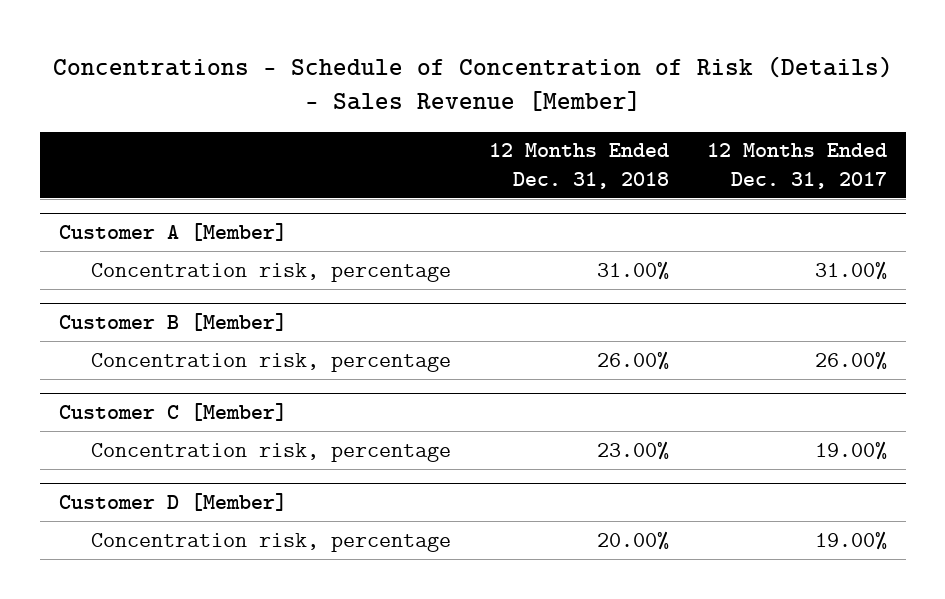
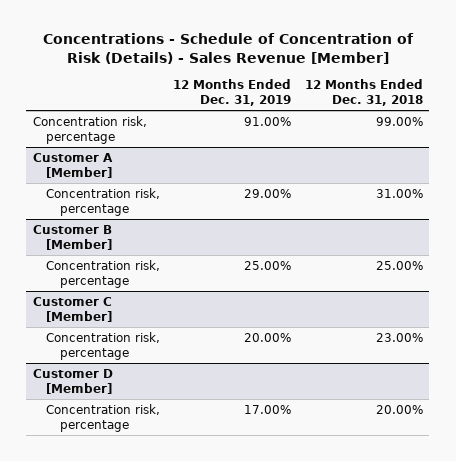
[706,143,887,189] 12 Months Ended Dec. 31, 2017 -> none
none -> [173,79,292,106] 12 Months Ended Dec. 31, 2019
none -> [32,116,147,144] Concentration risk, percentage
[596,350,669,370] 26.00% -> [375,261,423,271] 25.00%

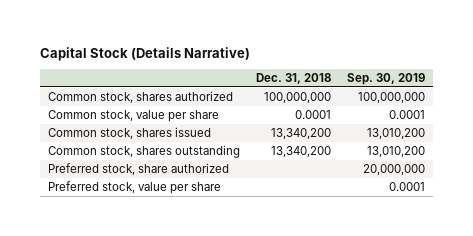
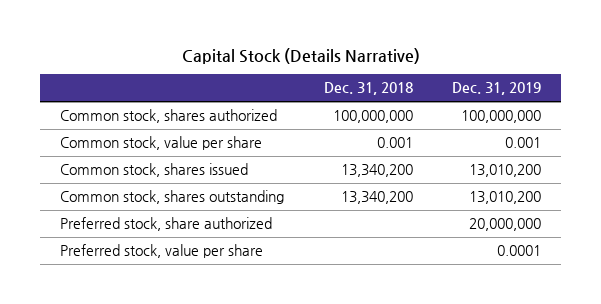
[346,72,425,85] Sep. 30, 2019 -> none
none -> [452,82,542,96] Dec. 31, 2019
[294,109,331,119] 0.0001 -> [376,137,413,149] 0.001

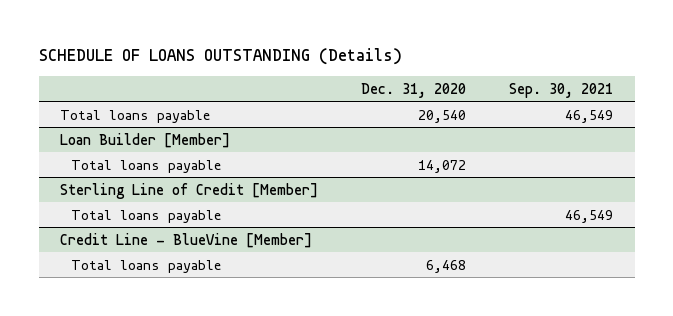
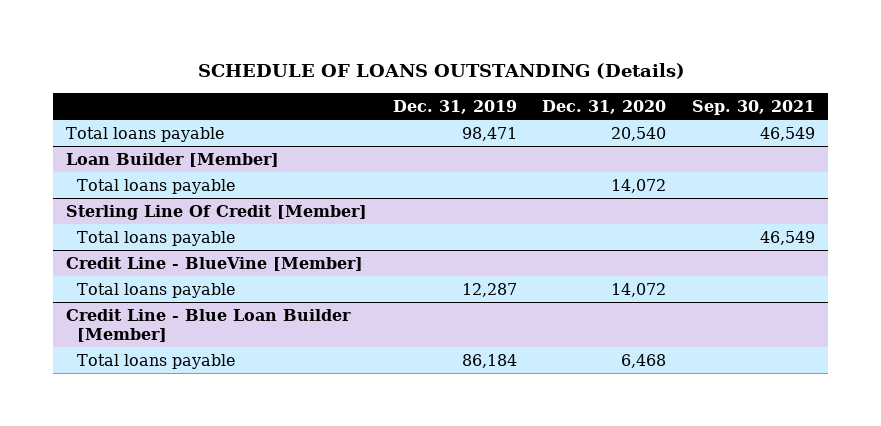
none -> [392,99,517,114] Dec. 31, 2019
[60,182,319,199] Sterling Line of Credit [Member] -> [65,204,367,220] Sterling Line Of Credit [Member]
none -> [76,282,235,298] Total loans payable
none -> [65,308,351,342] Credit Line - Blue Loan Builder [Member]

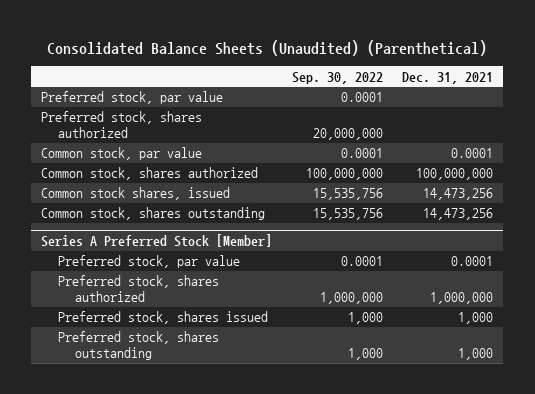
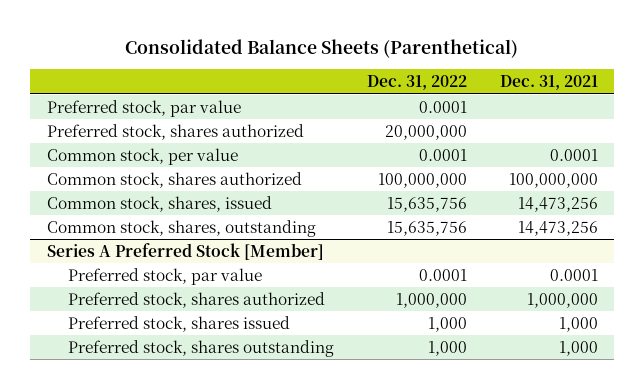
[47,39,488,56] Consolidated Balance Sheets (Unaudited) (Parenthetical) -> [125,38,519,58] Consolidated Balance Sheets (Parenthetical)
[291,71,383,84] Sep. 30, 2022 -> none
none -> [366,74,467,90] Dec. 31, 2022
[41,147,203,161] Common stock, par value -> [46,147,238,165] Common stock, per value
[41,187,231,201] Common stock shares, issued -> [46,195,272,212] Common stock, shares, issued
[41,207,266,221] Common stock, shares outstanding -> [46,219,316,237] Common stock, shares, outstanding

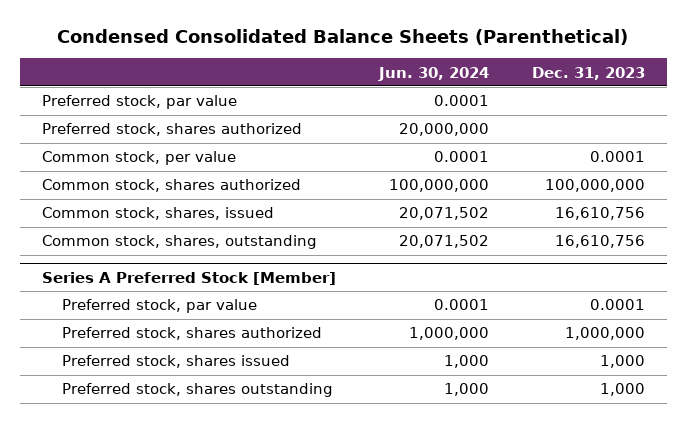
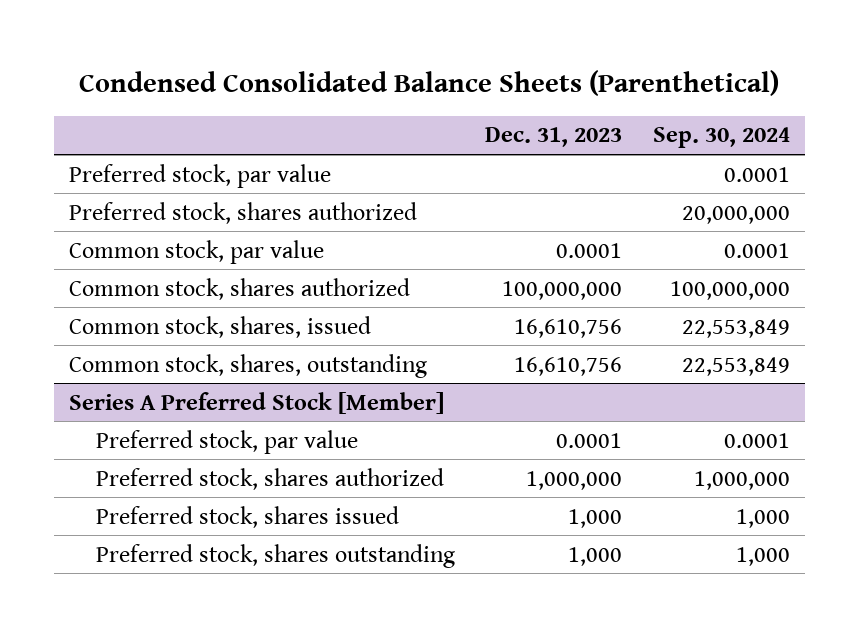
[377,66,489,81] Jun. 30, 2024 -> none
none -> [652,127,790,149] Sep. 30, 2024
[41,151,236,166] Common stock, per value -> [69,239,325,264] Common stock, par value

